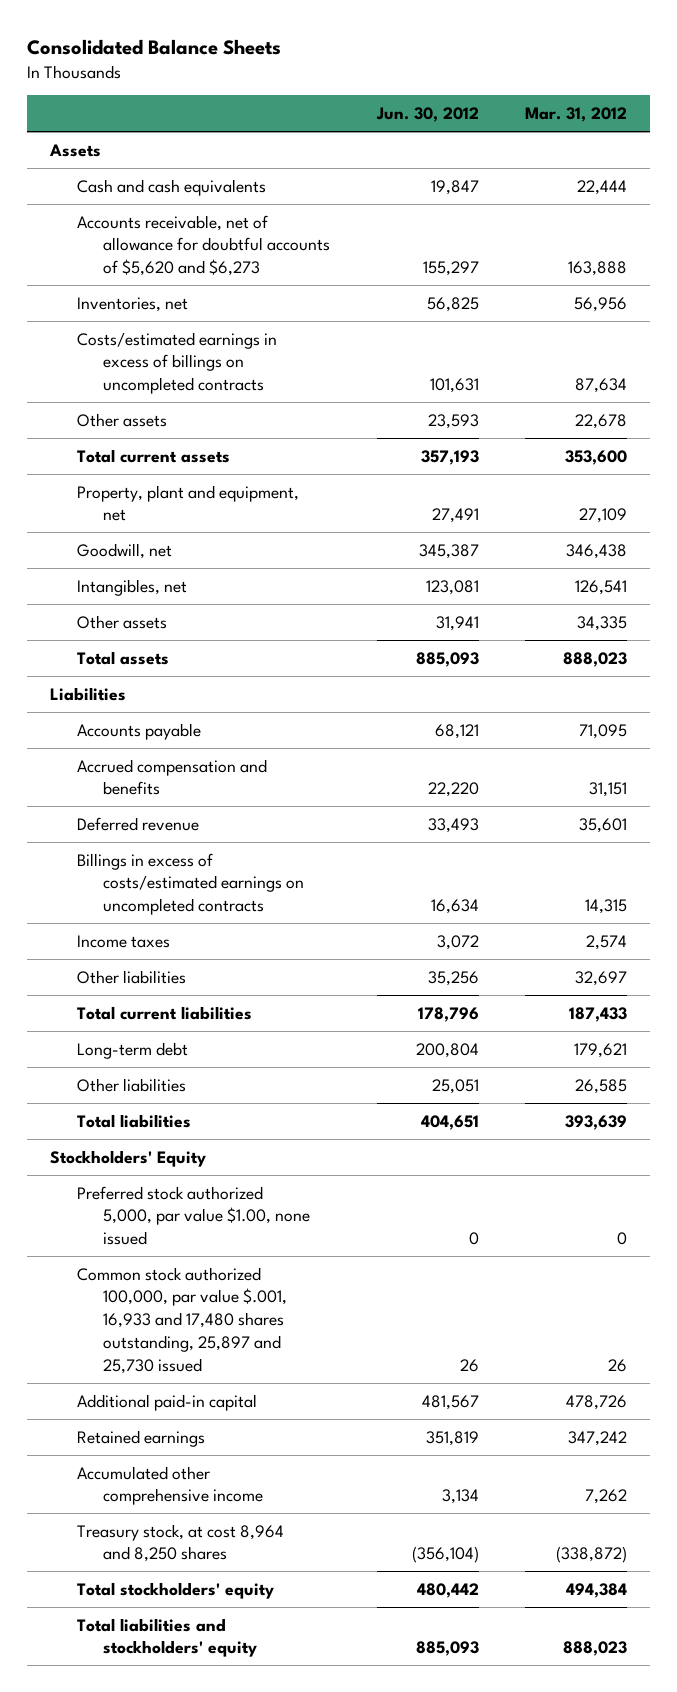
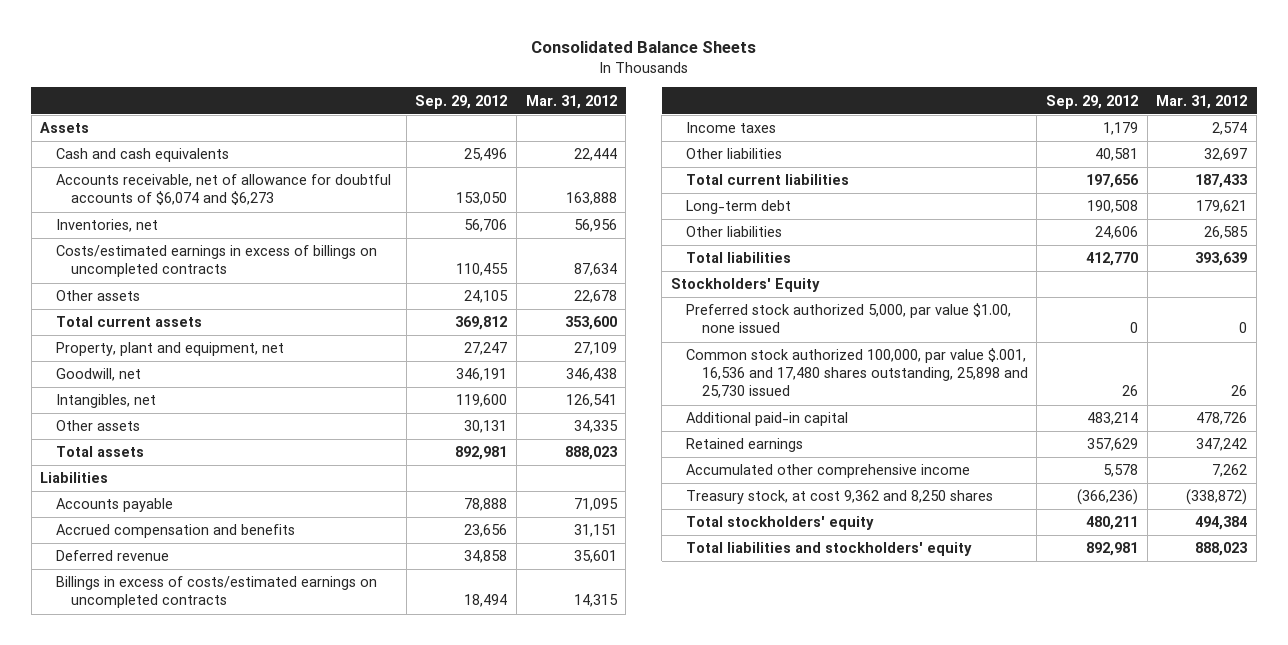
[375,107,479,123] Jun. 30, 2012 -> none
none -> [415,94,508,109] Sep. 29, 2012
[76,214,331,277] Accounts receivable, net of allowance for doubtful accounts of $5,620 and $6,273 -> [55,174,391,206] Accounts receivable, net of allowance for doubtful accounts of $6,074 and $6,273
[76,1266,288,1374] Common stock authorized 100,000, par value $.001, 16,933 and 17,480 shares outstanding, 25,897 and 25,730 issued -> [686,348,1028,399] Common stock authorized 100,000, par value $.001, 16,536 and 17,480 shares outstanding, 25,898 and 25,730 issued
[76,1523,284,1563] Treasury stock, at cost 8,964 and 8,250 shares -> [686,490,994,505] Treasury stock, at cost 9,362 and 8,250 shares

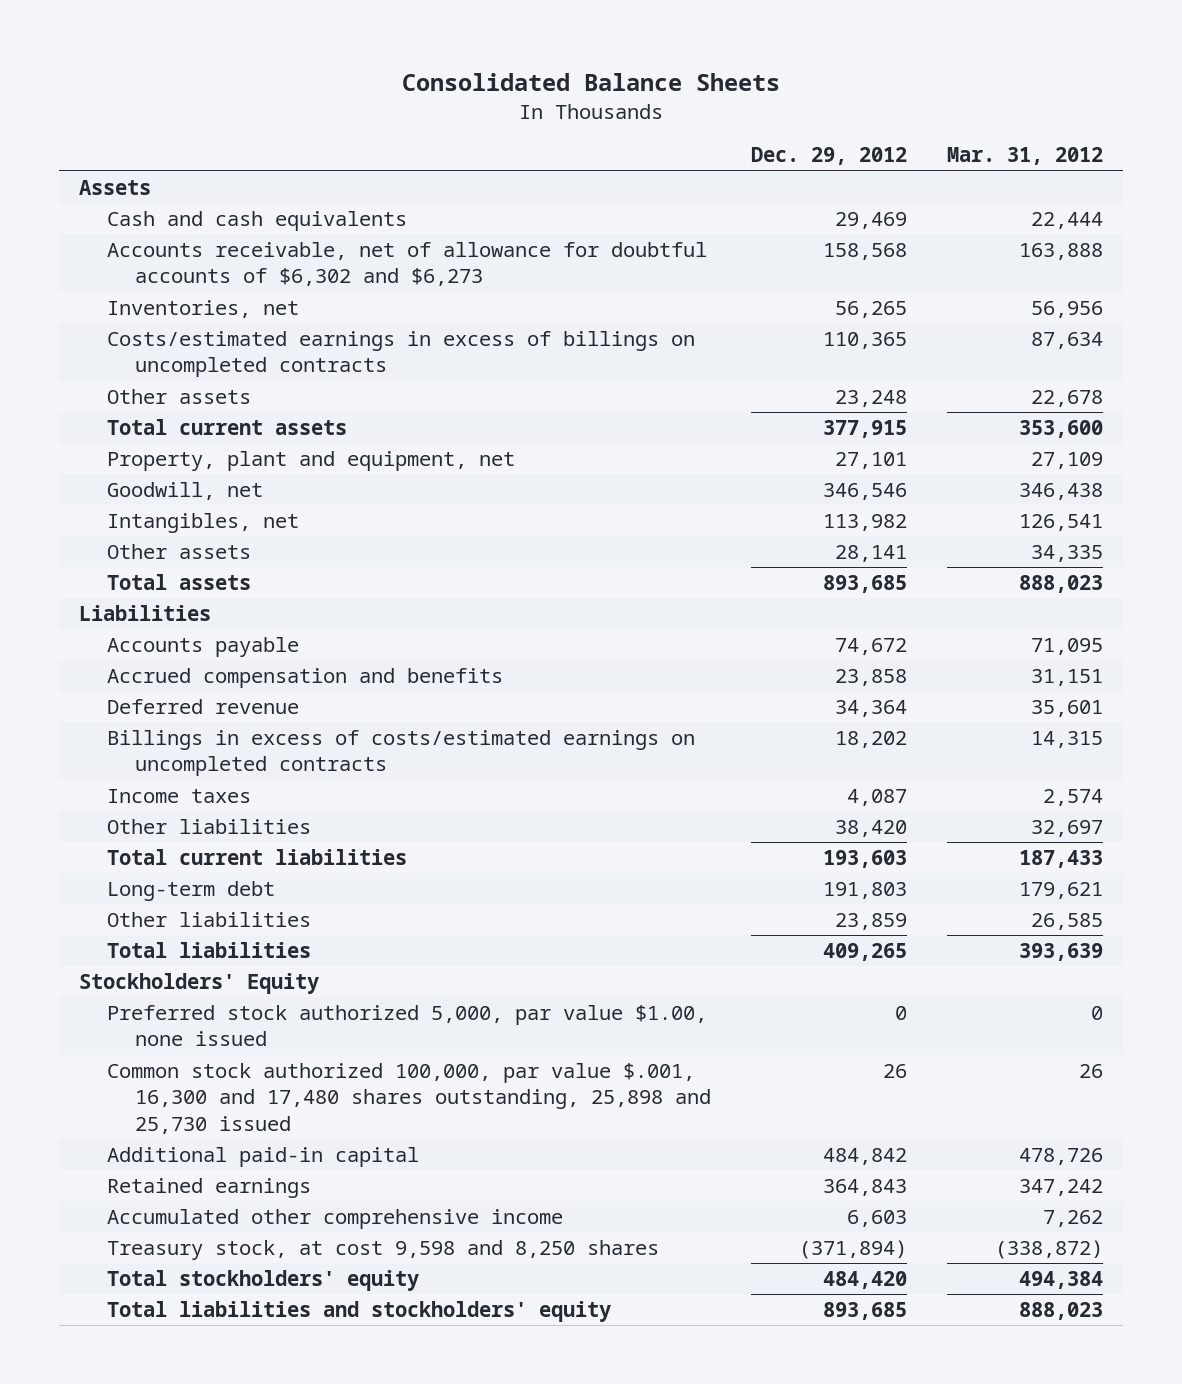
[415,94,508,109] Sep. 29, 2012 -> none
none -> [751,147,908,166] Dec. 29, 2012
[55,174,391,206] Accounts receivable, net of allowance for doubtful accounts of $6,074 and $6,273 -> [106,242,707,287] Accounts receivable, net of allowance for doubtful accounts of $6,302 and $6,273
[686,348,1028,399] Common stock authorized 100,000, par value $.001, 16,536 and 17,480 shares outstanding, 25,898 and 25,730 issued -> [106,1063,712,1134] Common stock authorized 100,000, par value $.001, 16,300 and 17,480 shares outstanding, 25,898 and 25,730 issued
[686,490,994,505] Treasury stock, at cost 9,362 and 8,250 shares -> [106,1240,659,1261] Treasury stock, at cost 9,598 and 8,250 shares

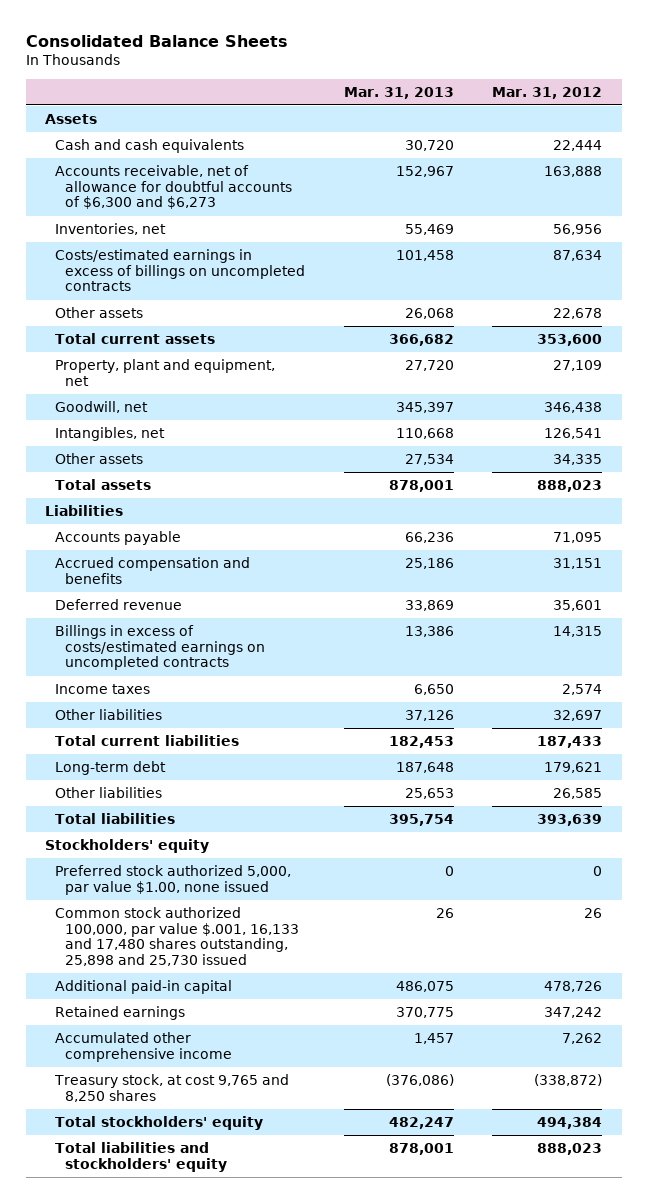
[751,147,908,166] Dec. 29, 2012 -> none
none -> [343,86,454,99] Mar. 31, 2013
[106,242,707,287] Accounts receivable, net of allowance for doubtful accounts of $6,302 and $6,273 -> [54,165,292,210] Accounts receivable, net of allowance for doubtful accounts of $6,300 and $6,273
[78,973,319,995] Stockholders' Equity -> [44,839,209,854] Stockholders' equity
[106,1063,712,1134] Common stock authorized 100,000, par value $.001, 16,300 and 17,480 shares outstanding, 25,898 and 25,730 issued -> [54,907,299,967] Common stock authorized 100,000, par value $.001, 16,133 and 17,480 shares outstanding, 25,898 and 25,730 issued
[106,1240,659,1261] Treasury stock, at cost 9,598 and 8,250 shares -> [53,1074,289,1102] Treasury stock, at cost 9,765 and 8,250 shares

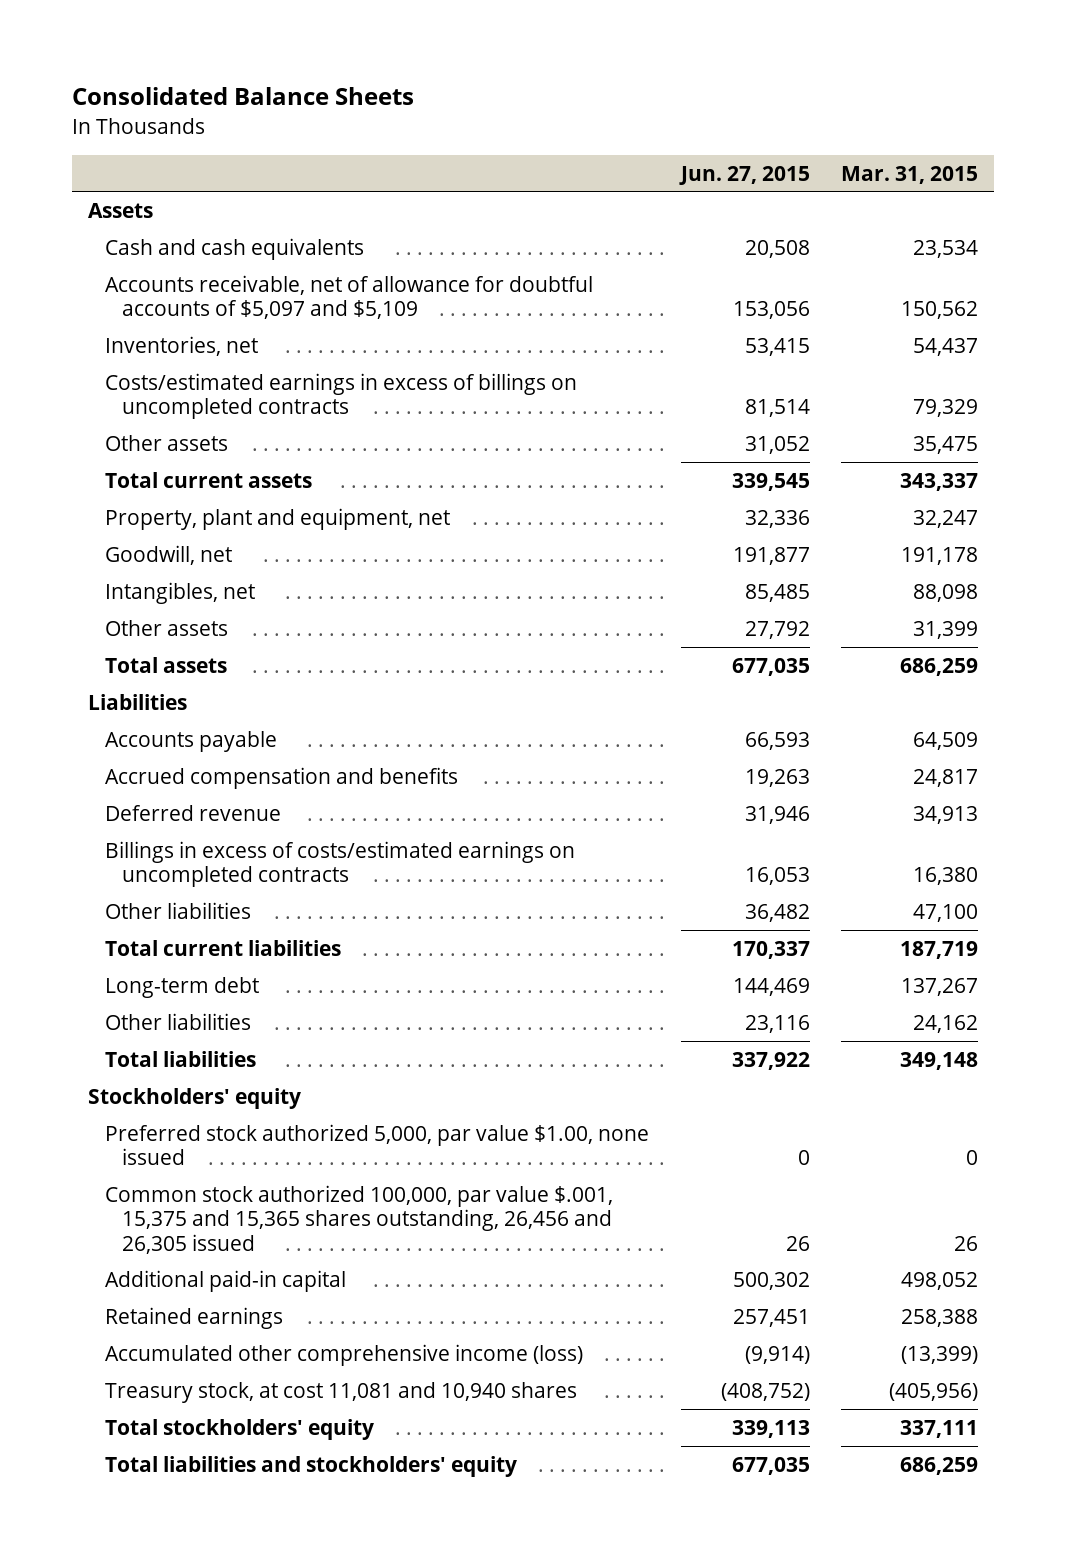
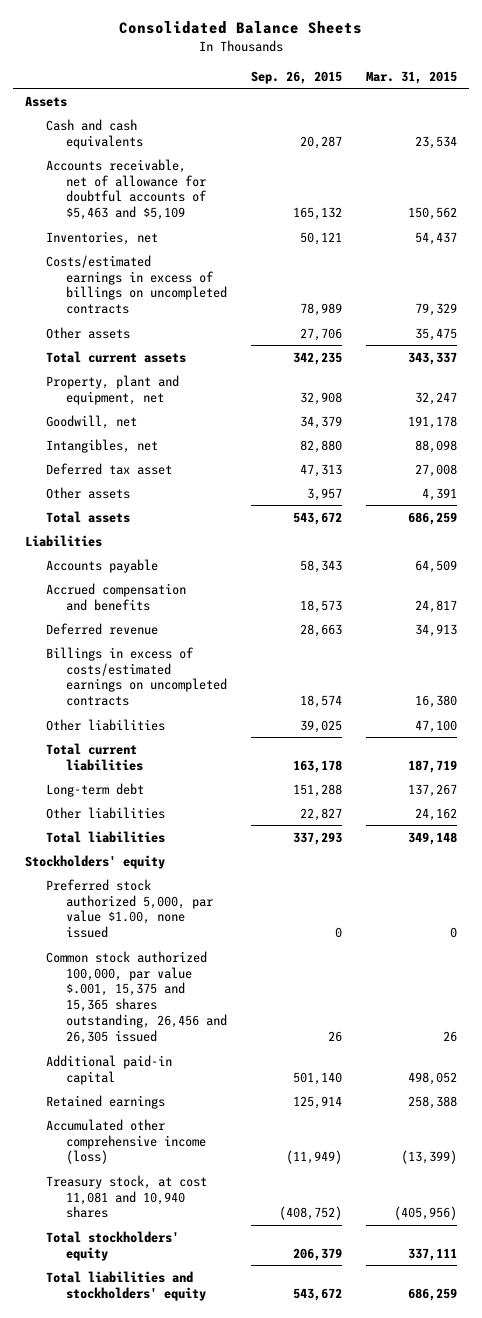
[678,165,810,185] Jun. 27, 2015 -> none
none -> [251,70,343,84] Sep. 26, 2015
[104,274,593,320] Accounts receivable, net of allowance for doubtful accounts of $5,097 and $5,109 -> [45,158,208,221] Accounts receivable, net of allowance for doubtful accounts of $5,463 and $5,109
none -> [45,462,172,475] Deferred tax asset
[913,620,979,639] 31,399 -> [422,487,458,501] 4,391

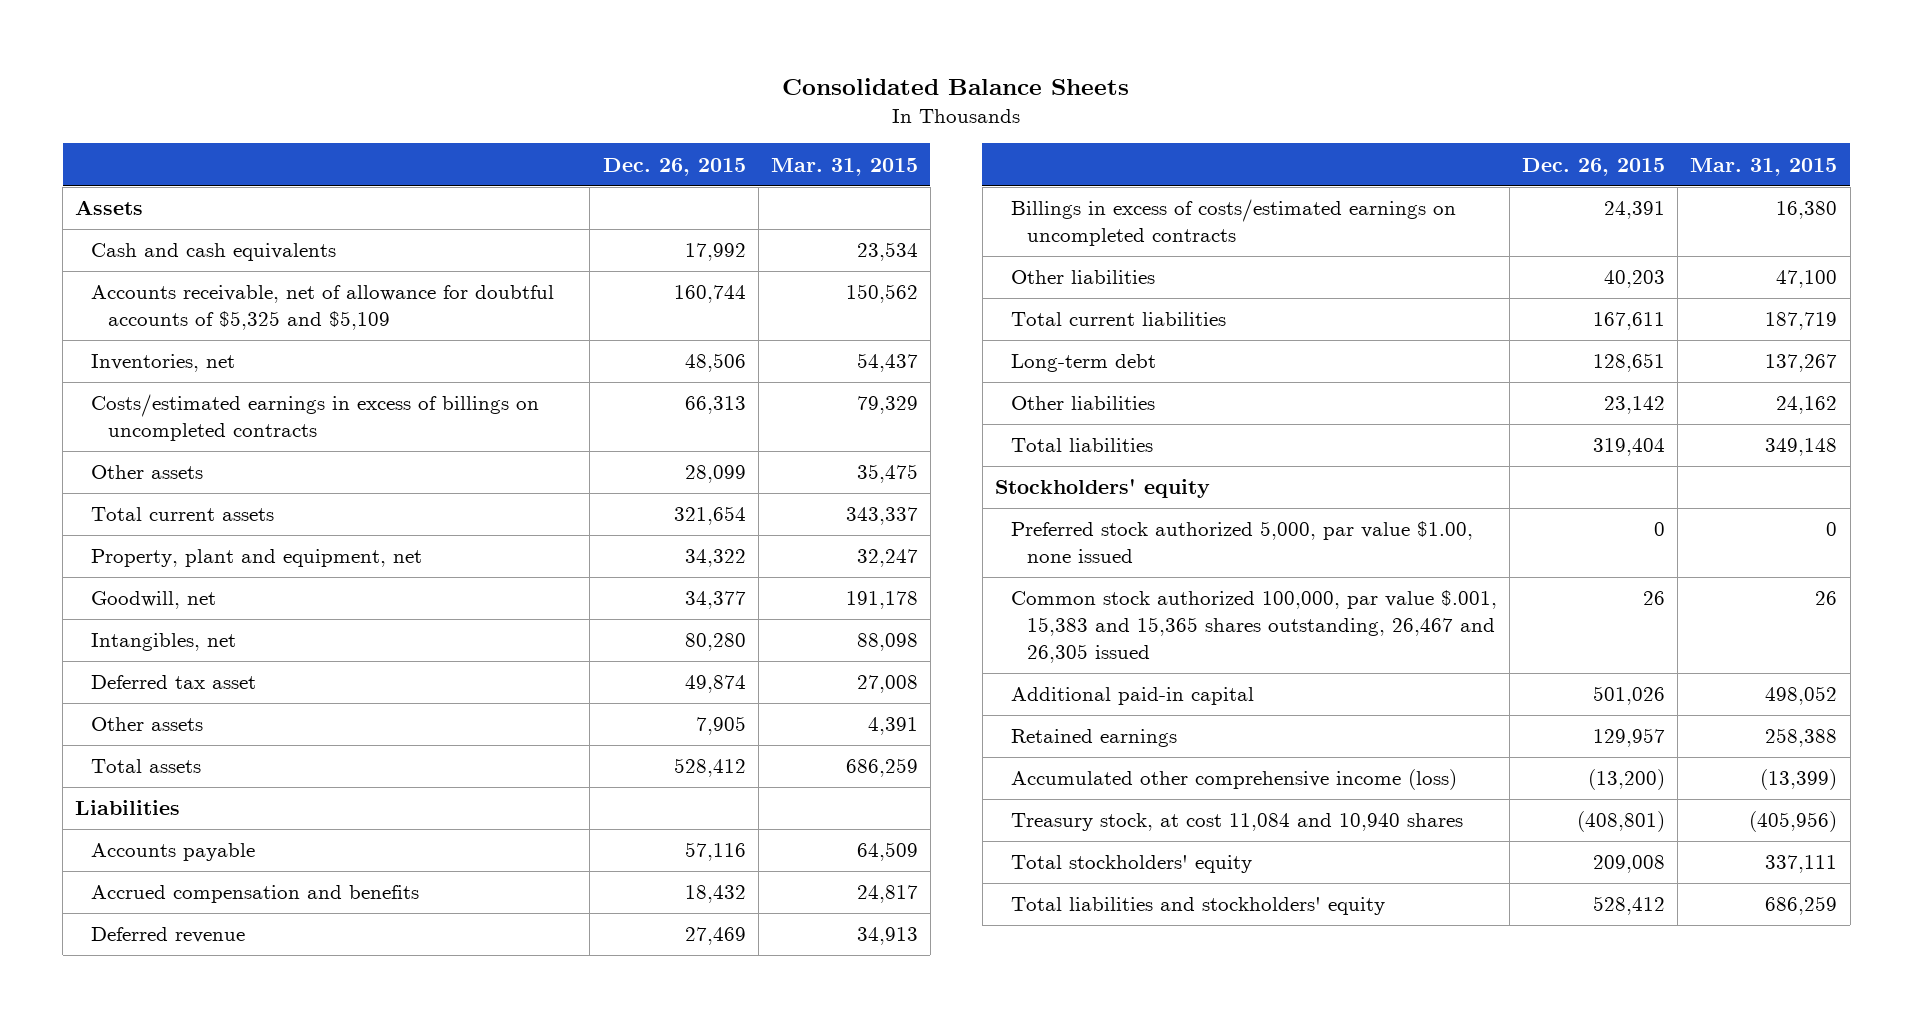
[251,70,343,84] Sep. 26, 2015 -> none
none -> [602,157,746,176] Dec. 26, 2015
[45,158,208,221] Accounts receivable, net of allowance for doubtful accounts of $5,463 and $5,109 -> [91,285,555,331] Accounts receivable, net of allowance for doubtful accounts of $5,325 and $5,109
[45,950,228,1045] Common stock authorized 100,000, par value $.001, 15,375 and 15,365 shares outstanding, 26,456 and 26,305 issued -> [1011,590,1498,663] Common stock authorized 100,000, par value $.001, 15,383 and 15,365 shares outstanding, 26,467 and 26,305 issued
[45,1174,207,1219] Treasury stock, at cost 11,081 and 10,940 shares -> [1011,813,1464,832] Treasury stock, at cost 11,084 and 10,940 shares

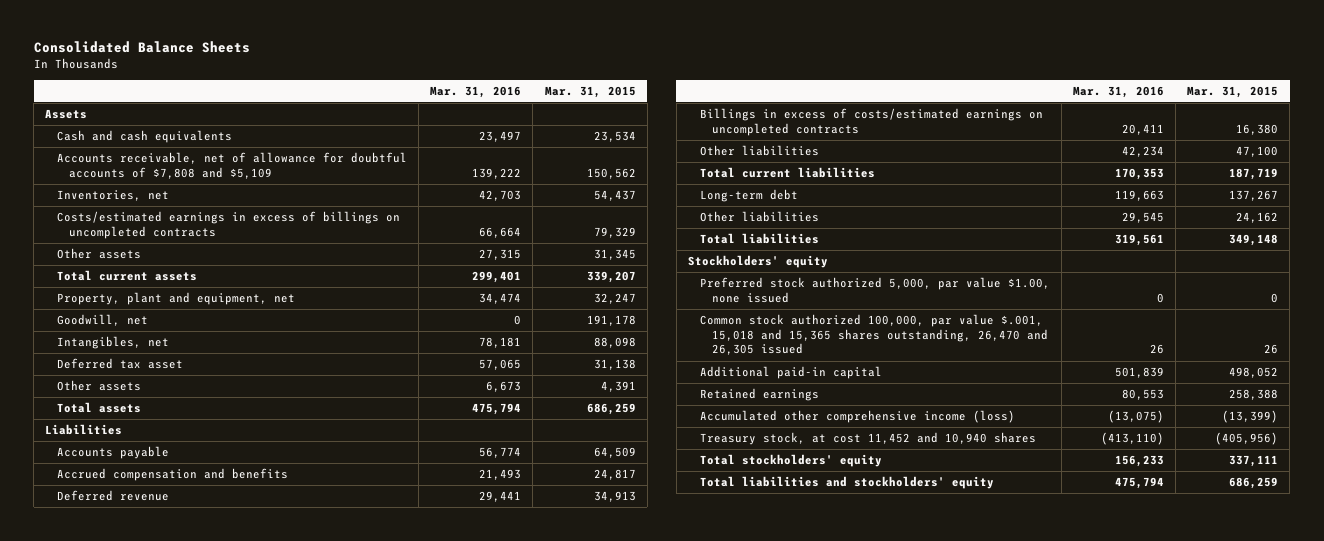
[602,157,746,176] Dec. 26, 2015 -> none
none -> [430,85,522,98] Mar. 31, 2016
[91,285,555,331] Accounts receivable, net of allowance for doubtful accounts of $5,325 and $5,109 -> [57,152,408,179] Accounts receivable, net of allowance for doubtful accounts of $7,808 and $5,109
[856,464,918,484] 35,475 -> [593,249,636,261] 31,345
[845,507,918,526] 343,337 -> [586,271,636,284] 339,207
[856,675,918,694] 27,008 -> [593,359,636,371] 31,138
[1011,590,1498,663] Common stock authorized 100,000, par value $.001, 15,383 and 15,365 shares outstanding, 26,467 and 26,305 issued -> [699,314,1048,356] Common stock authorized 100,000, par value $.001, 15,018 and 15,365 shares outstanding, 26,470 and 26,305 issued
[1011,813,1464,832] Treasury stock, at cost 11,084 and 10,940 shares -> [699,432,1036,446] Treasury stock, at cost 11,452 and 10,940 shares

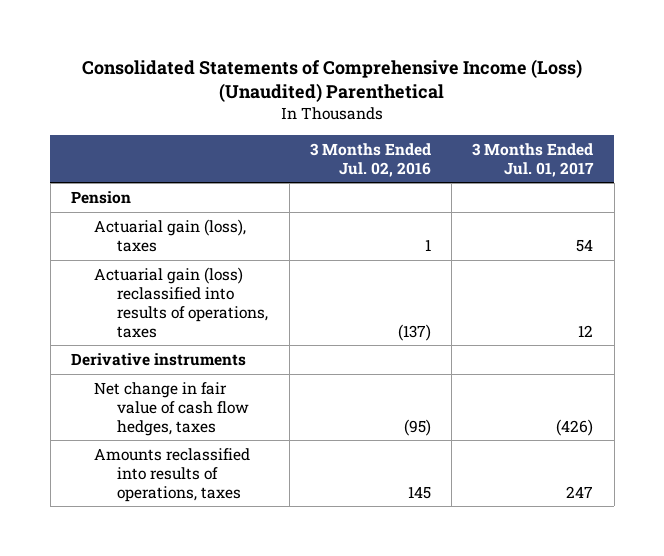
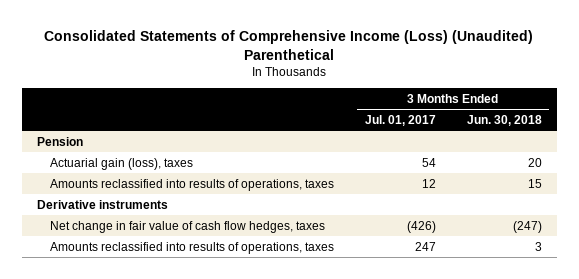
[309,142,431,177] 3 Months Ended Jul. 02, 2016 -> none
none -> [466,115,542,127] Jun. 30, 2018
[94,266,269,338] Actuarial gain (loss) reclassified into results of operations, taxes -> [49,178,334,191] Amounts reclassified into results of operations, taxes

